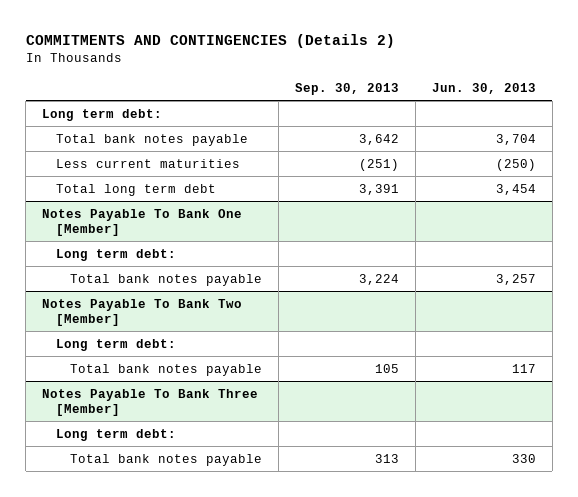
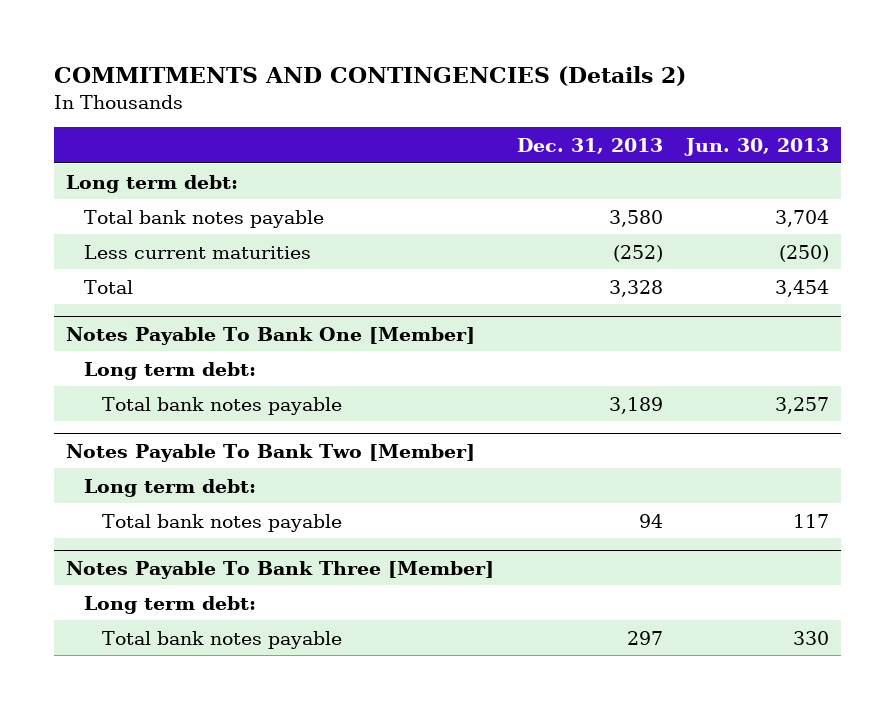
[294,82,399,95] Sep. 30, 2013 -> none
none -> [516,138,663,155] Dec. 31, 2013
[56,183,217,196] Total long term debt -> [83,279,133,294] Total

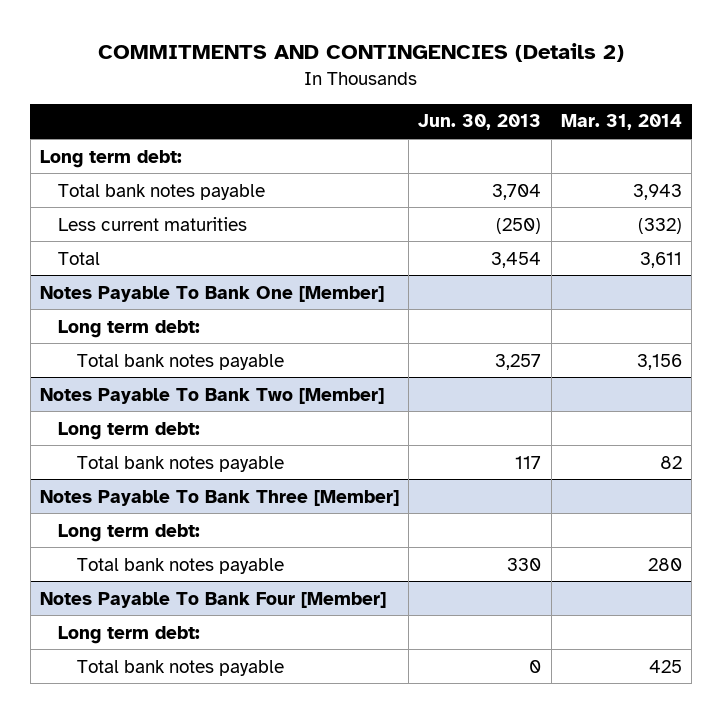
[516,138,663,155] Dec. 31, 2013 -> none
none -> [560,114,682,131] Mar. 31, 2014
none -> [39,591,386,608] Notes Payable To Bank Four [Member]
none -> [58,625,201,644] Long term debt:
none -> [76,659,284,676] Total bank notes payable

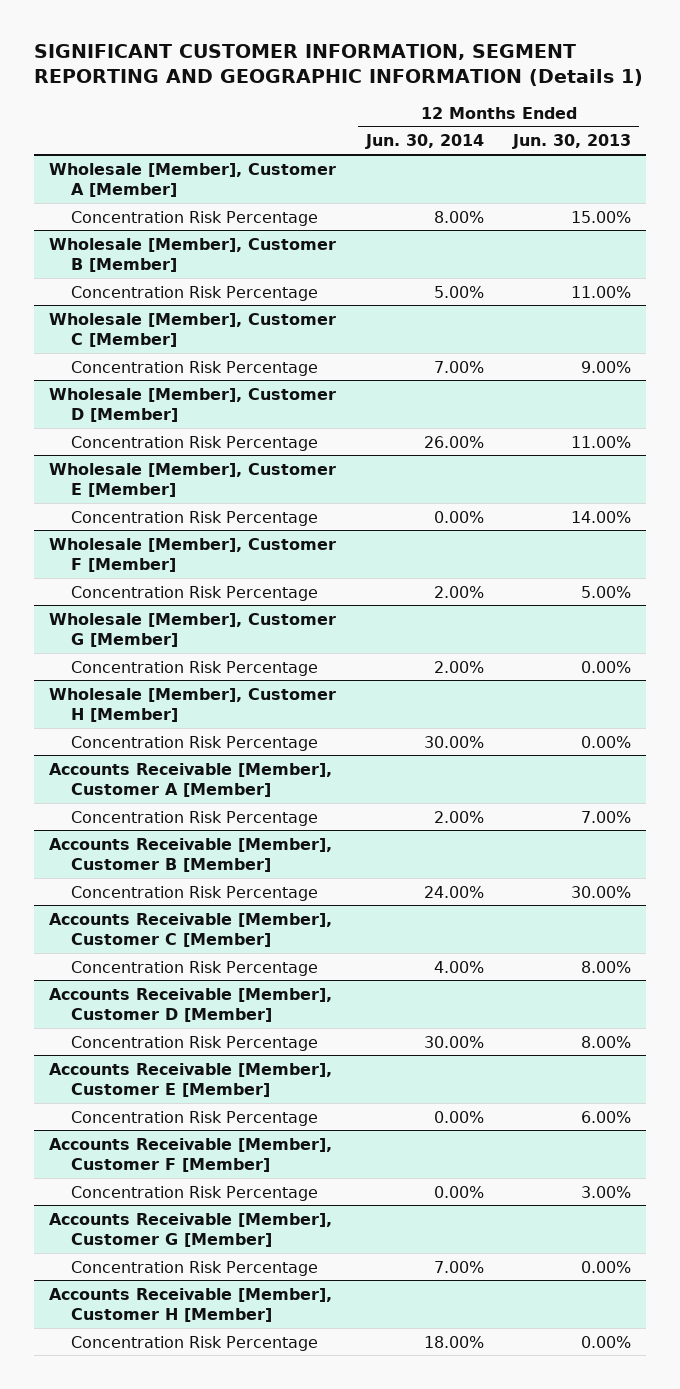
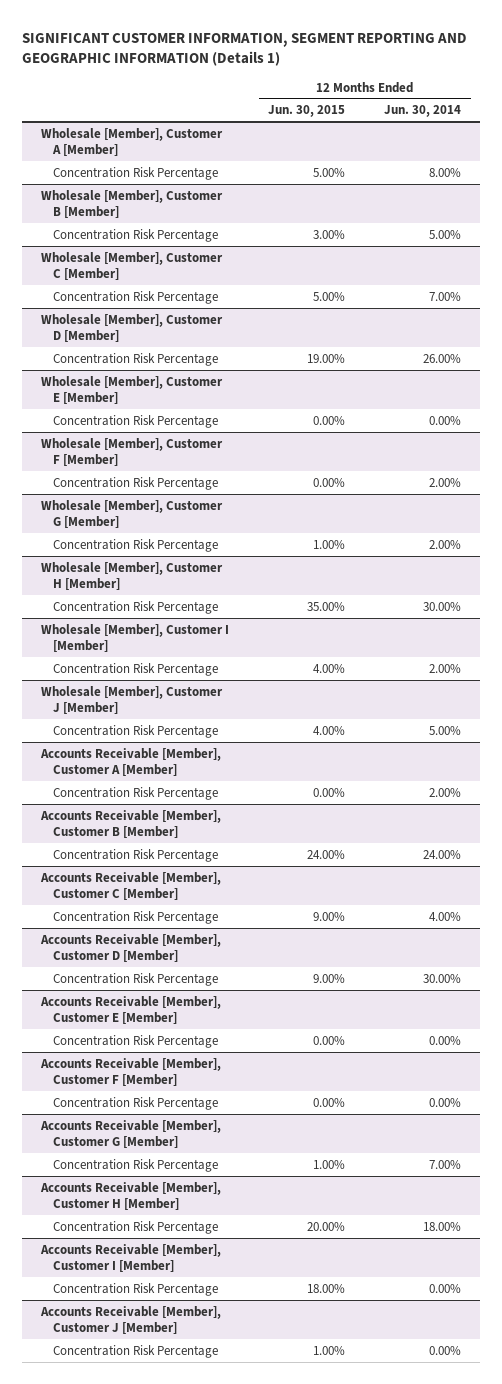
[512,134,632,150] Jun. 30, 2013 -> none
none -> [268,105,346,118] Jun. 30, 2015
none -> [41,623,230,652] Wholesale [Member], Customer I [Member]
none -> [53,662,219,676] Concentration Risk Percentage
none -> [41,685,224,714] Wholesale [Member], Customer J [Member]
none -> [53,724,219,738] Concentration Risk Percentage
none -> [40,1243,222,1272] Accounts Receivable [Member], Customer I [Member]
none -> [53,1282,219,1296] Concentration Risk Percentage
none -> [40,1305,222,1334] Accounts Receivable [Member], Customer J [Member]
none -> [53,1344,219,1358] Concentration Risk Percentage

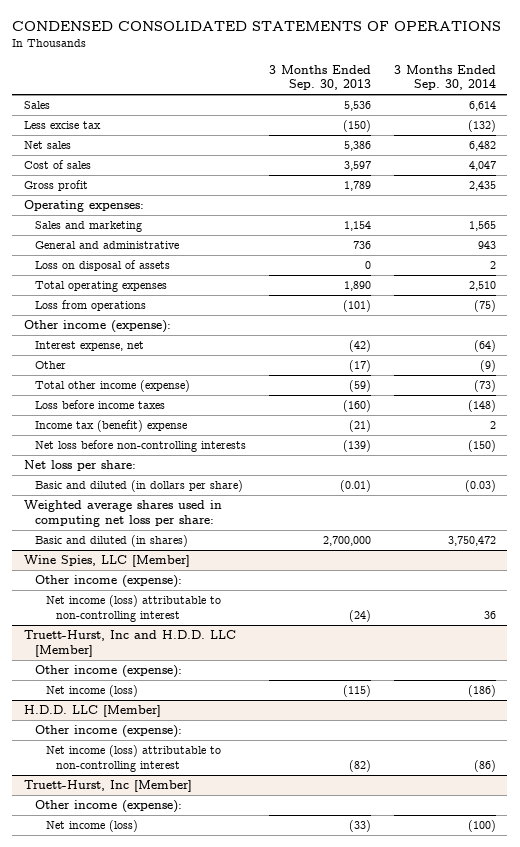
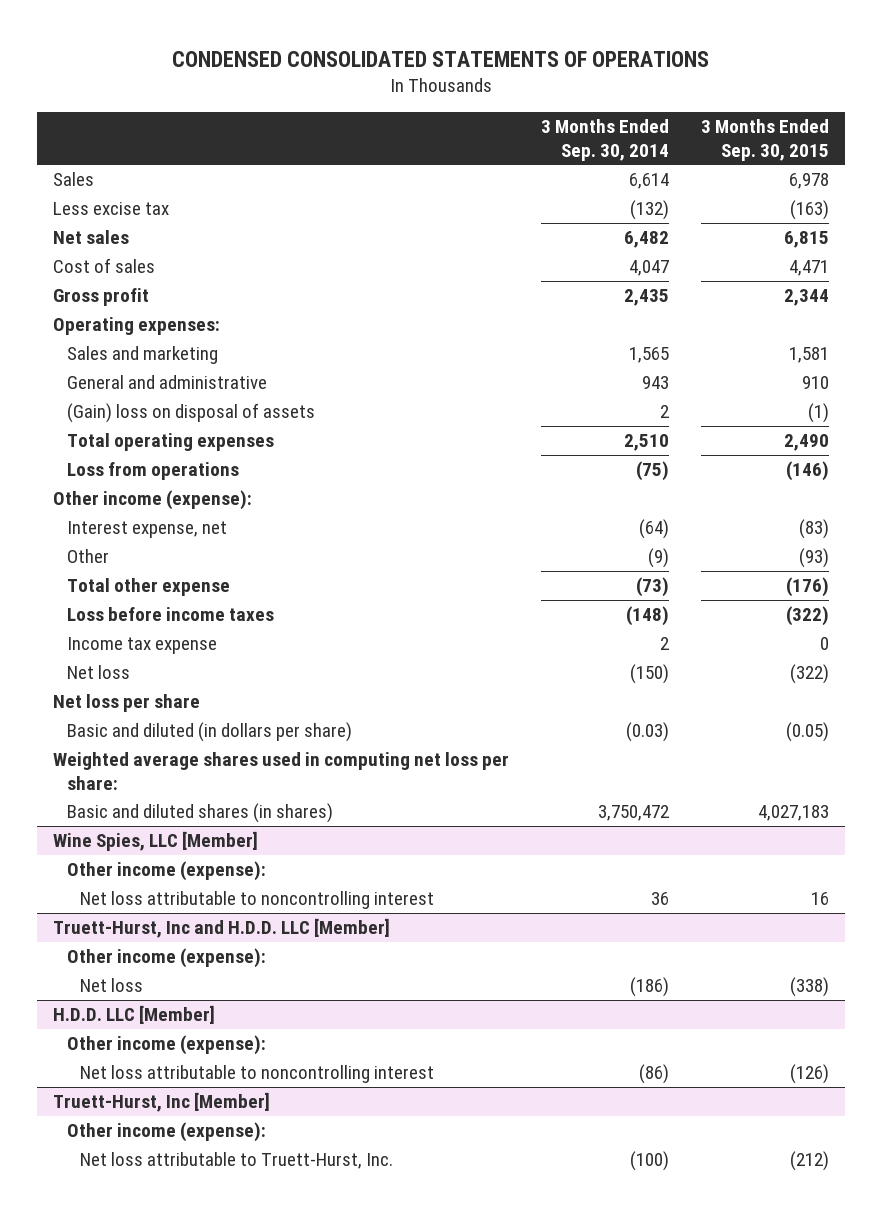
[268,64,371,91] 3 Months Ended Sep. 30, 2013 -> none
none -> [701,118,830,161] 3 Months Ended Sep. 30, 2015
[34,260,170,272] Loss on disposal of assets -> [66,403,315,424] (Gain) loss on disposal of assets
[34,380,190,393] Total other income (expense) -> [66,578,230,597] Total other expense
[34,420,187,433] Income tax (benefit) expense -> [66,637,217,655] Income tax expense
[34,440,246,453] Net loss before non-controlling interests -> [66,665,130,680] Net loss
[23,460,136,472] Net loss per share: -> [52,694,200,713] Net loss per share
[34,535,188,548] Basic and diluted (in shares) -> [66,803,333,824] Basic and diluted shares (in shares)
[45,595,221,622] Net income (loss) attributable to non-controlling interest -> [80,891,435,910] Net loss attributable to noncontrolling interest
[45,685,138,698] Net income (loss) -> [80,978,144,993] Net loss
[45,745,221,772] Net income (loss) attributable to non-controlling interest -> [80,1065,435,1084] Net loss attributable to noncontrolling interest
[45,820,138,833] Net income (loss) -> [80,1152,394,1170] Net loss attributable to Truett-Hurst, Inc.

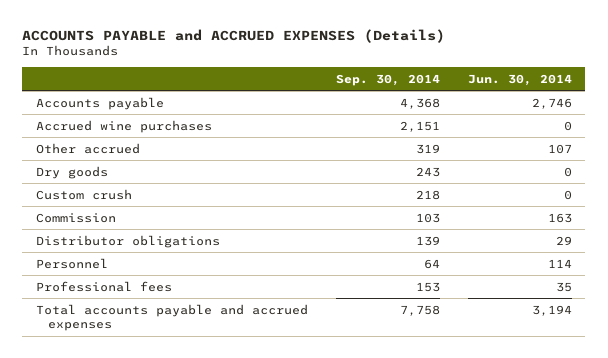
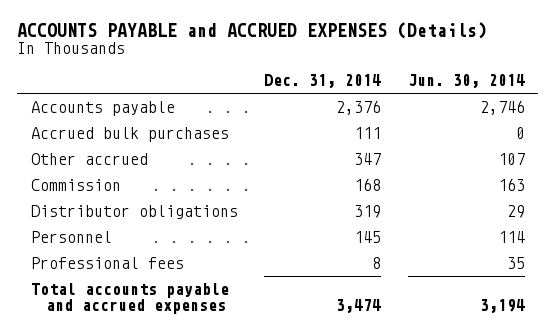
[335,73,440,86] Sep. 30, 2014 -> none
none -> [264,73,382,88] Dec. 31, 2014
[36,119,213,133] Accrued wine purchases -> [30,126,229,142] Accrued bulk purchases
[36,165,109,179] Dry goods -> none
[36,188,133,200] Custom crush -> none

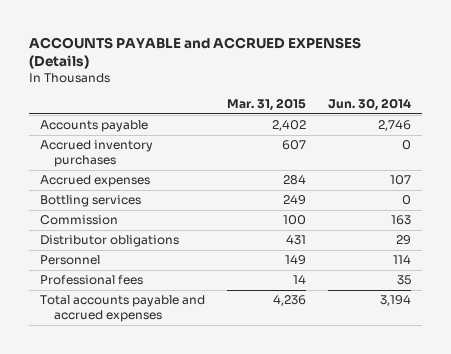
[264,73,382,88] Dec. 31, 2014 -> none
none -> [226,98,306,112] Mar. 31, 2015
[30,126,229,142] Accrued bulk purchases -> [40,140,154,168] Accrued inventory purchases
[30,152,148,165] Other accrued -> [40,175,151,188] Accrued expenses
none -> [40,195,142,208] Bottling services

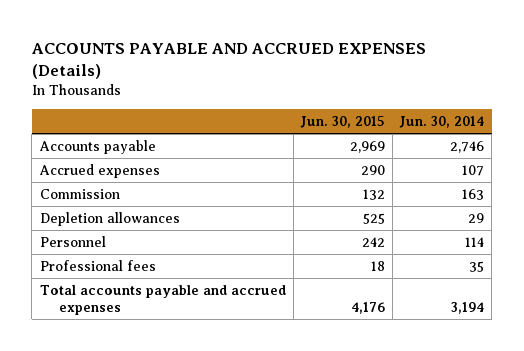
[29,36,362,70] ACCOUNTS PAYABLE and ACCRUED EXPENSES (Details) -> [31,42,426,80] ACCOUNTS PAYABLE AND ACCRUED EXPENSES (Details)
[226,98,306,112] Mar. 31, 2015 -> none
none -> [299,116,385,129] Jun. 30, 2015
[40,140,154,168] Accrued inventory purchases -> none
[40,195,142,208] Bottling services -> none
[40,235,180,248] Distributor obligations -> [39,211,180,226] Depletion allowances

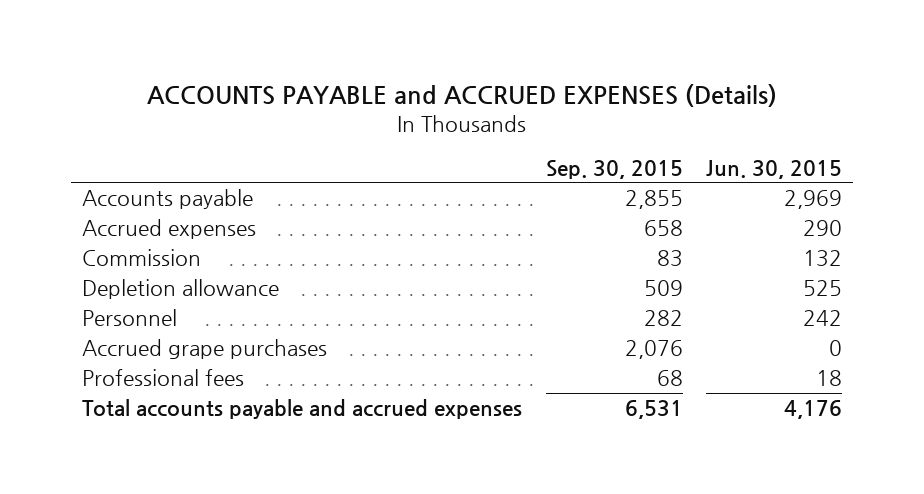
[31,42,426,80] ACCOUNTS PAYABLE AND ACCRUED EXPENSES (Details) -> [147,84,778,108] ACCOUNTS PAYABLE and ACCRUED EXPENSES (Details)
[399,116,485,129] Jun. 30, 2014 -> none
none -> [545,159,683,179] Sep. 30, 2015
[39,211,180,226] Depletion allowances -> [82,279,280,300] Depletion allowance
none -> [82,339,328,360] Accrued grape purchases

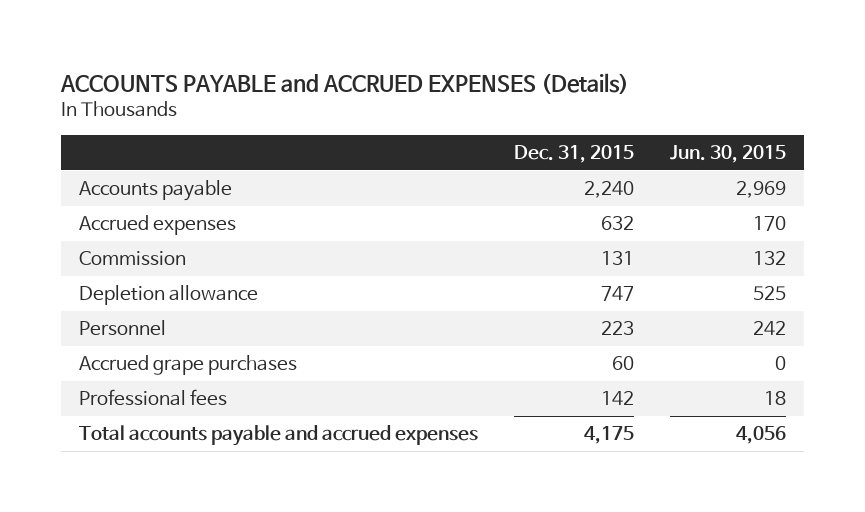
[545,159,683,179] Sep. 30, 2015 -> none
none -> [513,145,634,164] Dec. 31, 2015
[802,220,842,237] 290 -> [752,216,786,232] 170
[783,400,842,420] 4,176 -> [735,426,786,445] 4,056

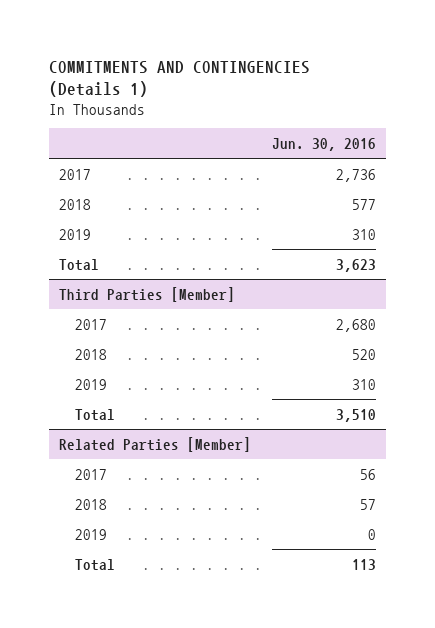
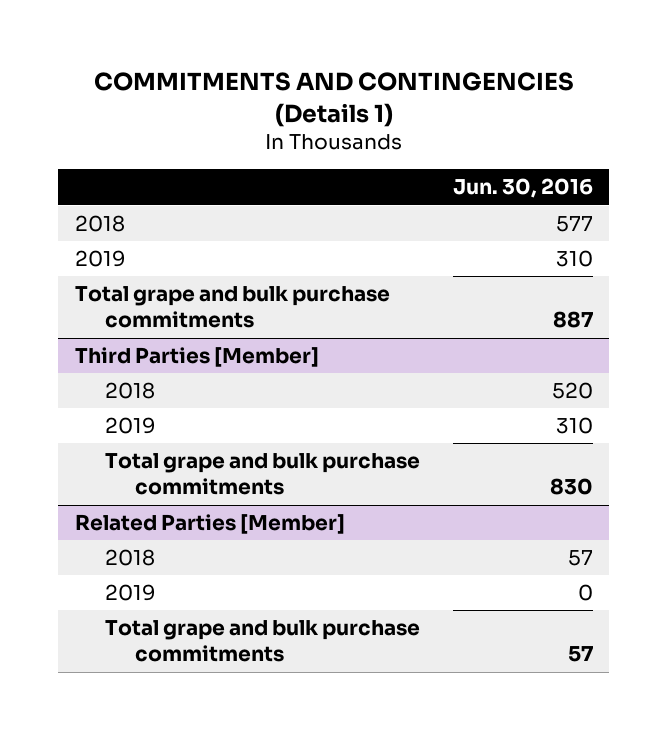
[59,168,92,180] 2017 -> none
[59,258,100,271] Total -> none
none -> [74,286,390,329] Total grape and bulk purchase commitments
[74,318,107,330] 2017 -> none
[74,408,115,421] Total -> none
none -> [104,453,420,496] Total grape and bulk purchase commitments
[74,468,107,480] 2017 -> none
[74,558,115,571] Total -> none
none -> [104,620,420,663] Total grape and bulk purchase commitments

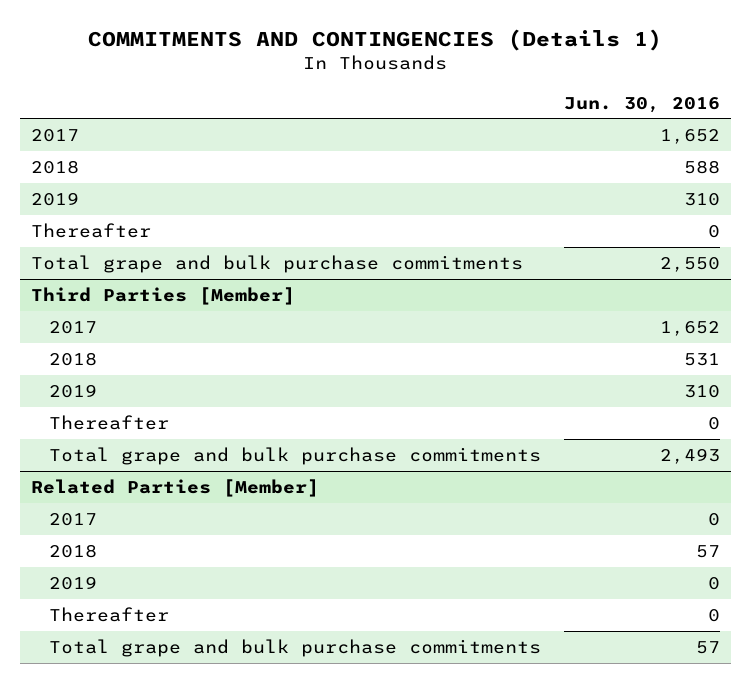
none -> [31,128,80,142] 2017
[555,216,593,233] 577 -> [683,159,720,174] 588
none -> [31,222,152,238] Thereafter
[552,311,593,329] 887 -> [659,256,720,272] 2,550
none -> [48,320,97,334] 2017
[551,382,593,400] 520 -> [683,352,720,366] 531
none -> [48,414,169,430] Thereafter
[549,478,593,496] 830 -> [659,447,720,464] 2,493
none -> [48,512,97,526] 2017
none -> [48,606,169,622] Thereafter

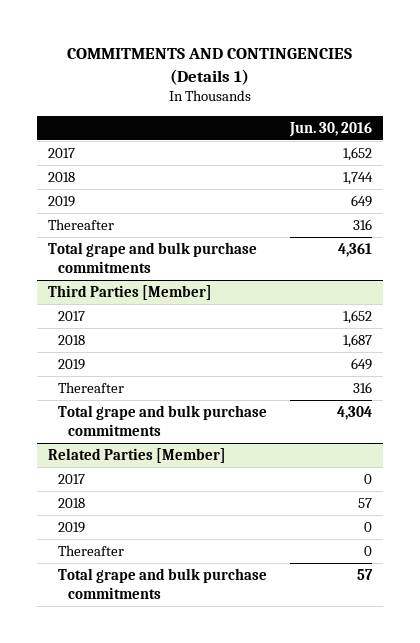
[683,159,720,174] 588 -> [342,172,373,186] 1,744
[683,192,720,206] 310 -> [350,195,372,208] 649
[707,224,720,238] 0 -> [352,219,372,231] 316
[659,256,720,272] 2,550 -> [337,243,372,258] 4,361
[683,352,720,366] 531 -> [342,334,372,349] 1,687
[683,384,720,398] 310 -> [350,358,372,371] 649
[707,416,720,430] 0 -> [352,382,372,394] 316
[659,447,720,464] 2,493 -> [336,406,372,421] 4,304

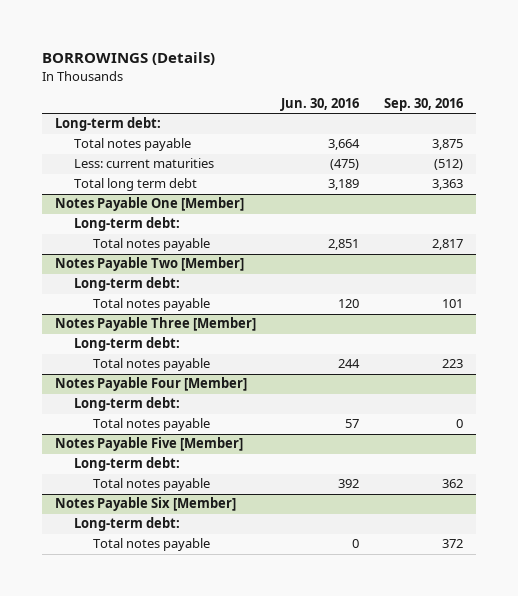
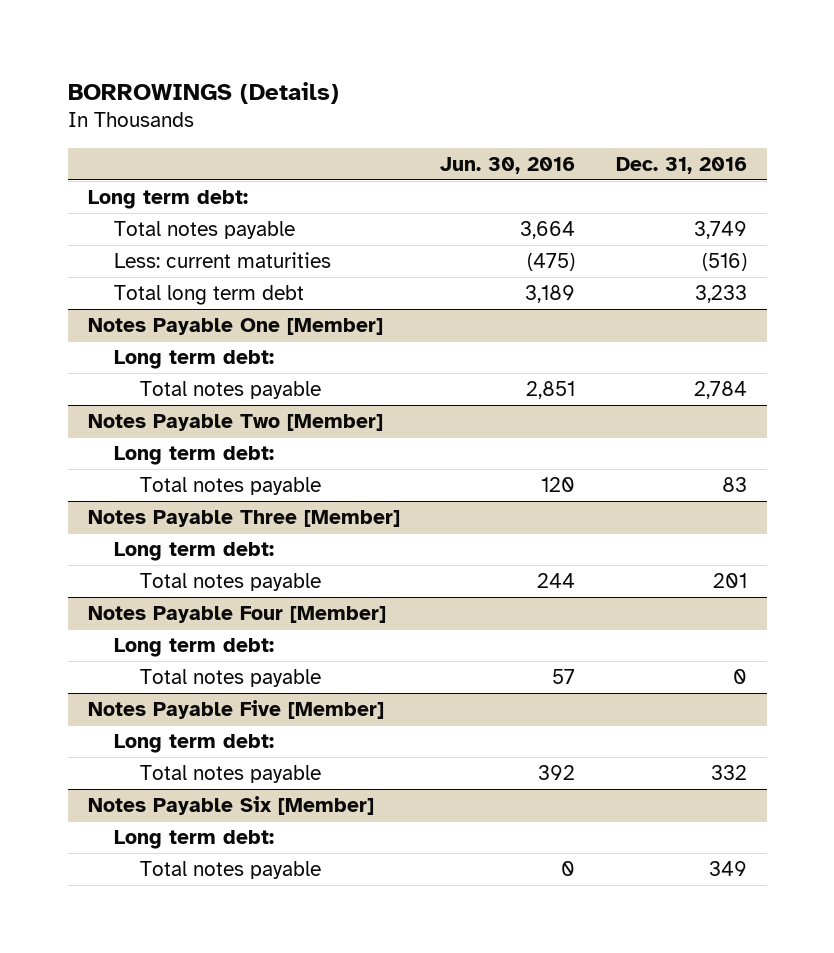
[384,98,464,112] Sep. 30, 2016 -> none
none -> [615,156,747,174] Dec. 31, 2016
[55,117,162,132] Long-term debt: -> [87,189,248,209] Long term debt:
[73,217,180,232] Long-term debt: -> [113,349,274,369] Long term debt:
[73,277,180,292] Long-term debt: -> [113,445,274,465] Long term debt:
[73,337,180,352] Long-term debt: -> [113,541,274,561] Long term debt:
[73,397,180,412] Long-term debt: -> [113,637,274,657] Long term debt:
[73,457,180,472] Long-term debt: -> [113,733,274,753] Long term debt:
[73,517,180,532] Long-term debt: -> [113,829,274,849] Long term debt:

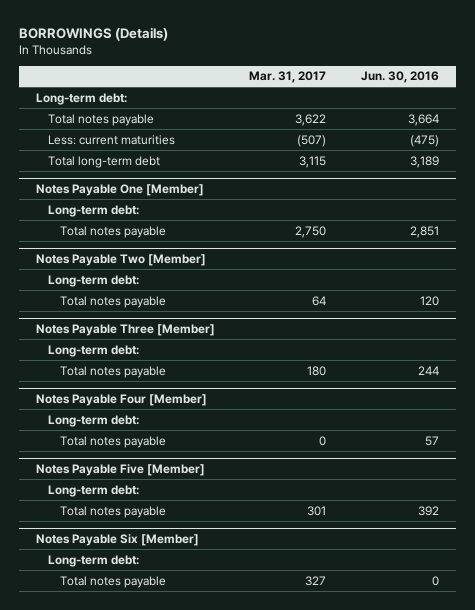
[615,156,747,174] Dec. 31, 2016 -> none
none -> [249,71,327,84] Mar. 31, 2017
[87,189,248,209] Long term debt: -> [36,92,128,105] Long-term debt:
[113,284,304,305] Total long term debt -> [48,155,161,168] Total long-term debt
[113,349,274,369] Long term debt: -> [48,204,140,217] Long-term debt:
[113,445,274,465] Long term debt: -> [48,274,140,287] Long-term debt:
[113,541,274,561] Long term debt: -> [48,344,140,357] Long-term debt:
[113,637,274,657] Long term debt: -> [48,414,140,427] Long-term debt:
[113,733,274,753] Long term debt: -> [48,484,140,497] Long-term debt:
[113,829,274,849] Long term debt: -> [48,554,140,567] Long-term debt:

